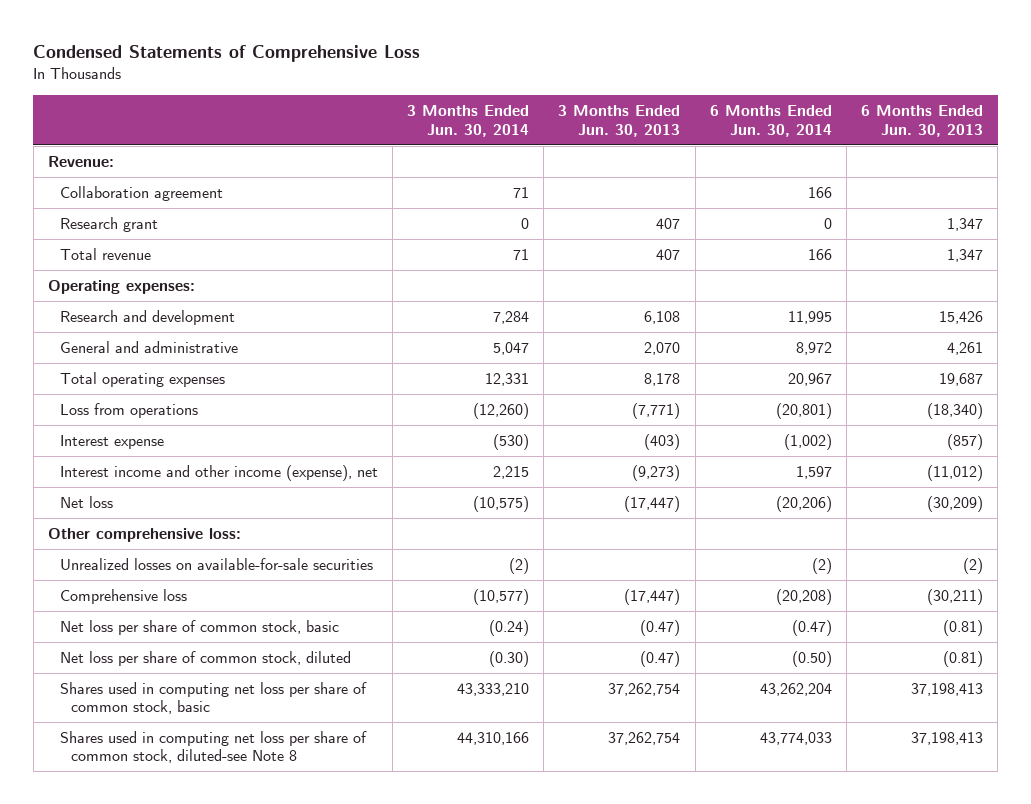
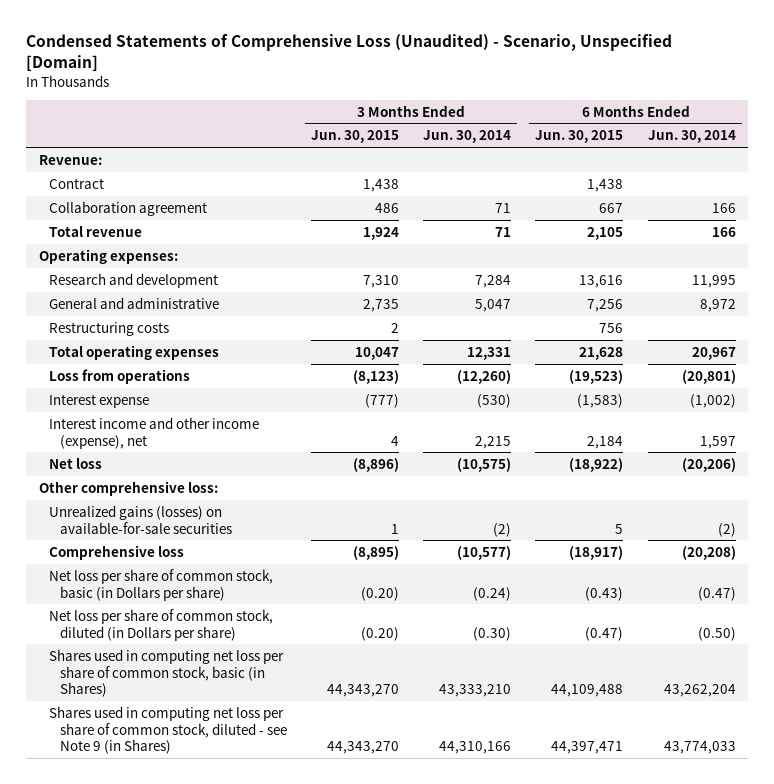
[33,45,421,63] Condensed Statements of Comprehensive Loss -> [26,34,673,72] Condensed Statements of Comprehensive Loss (Unaudited) - Scenario, Unspecified [Domain]
[558,105,681,137] 3 Months Ended Jun. 30, 2013 -> none
[861,105,984,137] 6 Months Ended Jun. 30, 2013 -> none
none -> [311,130,400,144] Jun. 30, 2015
none -> [535,130,624,144] Jun. 30, 2015
none -> [49,177,105,189] Contract
[59,216,158,232] Research grant -> none
none -> [49,321,170,336] Restructuring costs
[59,557,373,570] Unrealized losses on available-for-sale securities -> [49,504,233,534] Unrealized gains (losses) on available-for-sale securities
[59,619,339,635] Net loss per share of common stock, basic -> [49,568,274,601] Net loss per share of common stock, basic (in Dollars per share)
[59,650,351,666] Net loss per share of common stock, diluted -> [49,608,274,641] Net loss per share of common stock, diluted (in Dollars per share)
[59,681,367,715] Shares used in computing net loss per share of common stock, basic -> [49,648,285,698] Shares used in computing net loss per share of common stock, basic (in Shares)
[59,730,367,764] Shares used in computing net loss per share of common stock, diluted-see Note 8 -> [49,705,288,755] Shares used in computing net loss per share of common stock, diluted - see Note 9 (in Shares)

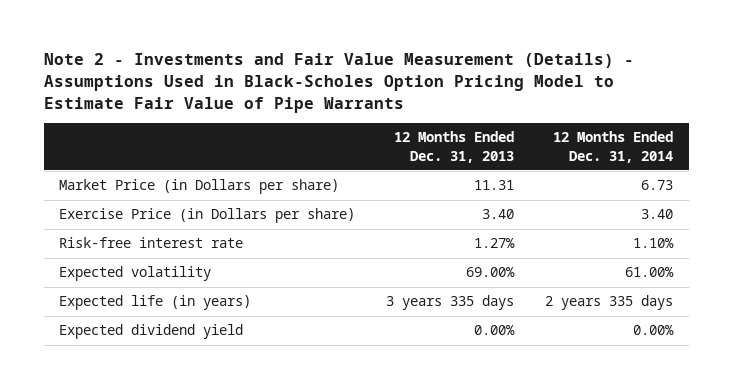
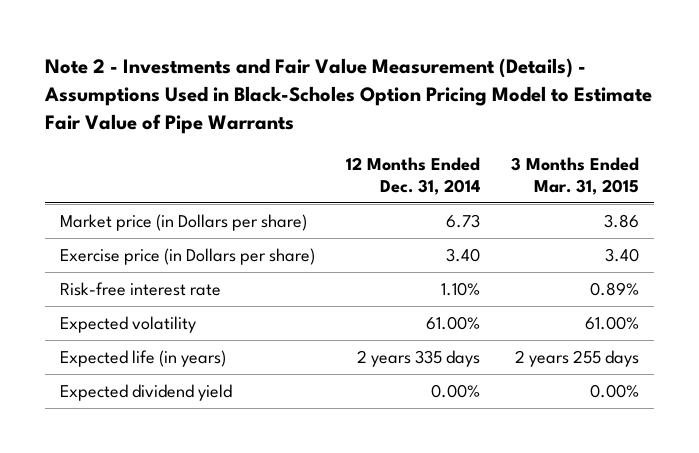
[394,131,515,163] 12 Months Ended Dec. 31, 2013 -> none
none -> [511,156,640,195] 3 Months Ended Mar. 31, 2015
[59,179,340,195] Market Price (in Dollars per share) -> [60,214,308,232] Market price (in Dollars per share)
[59,208,356,224] Exercise Price (in Dollars per share) -> [60,248,316,266] Exercise price (in Dollars per share)

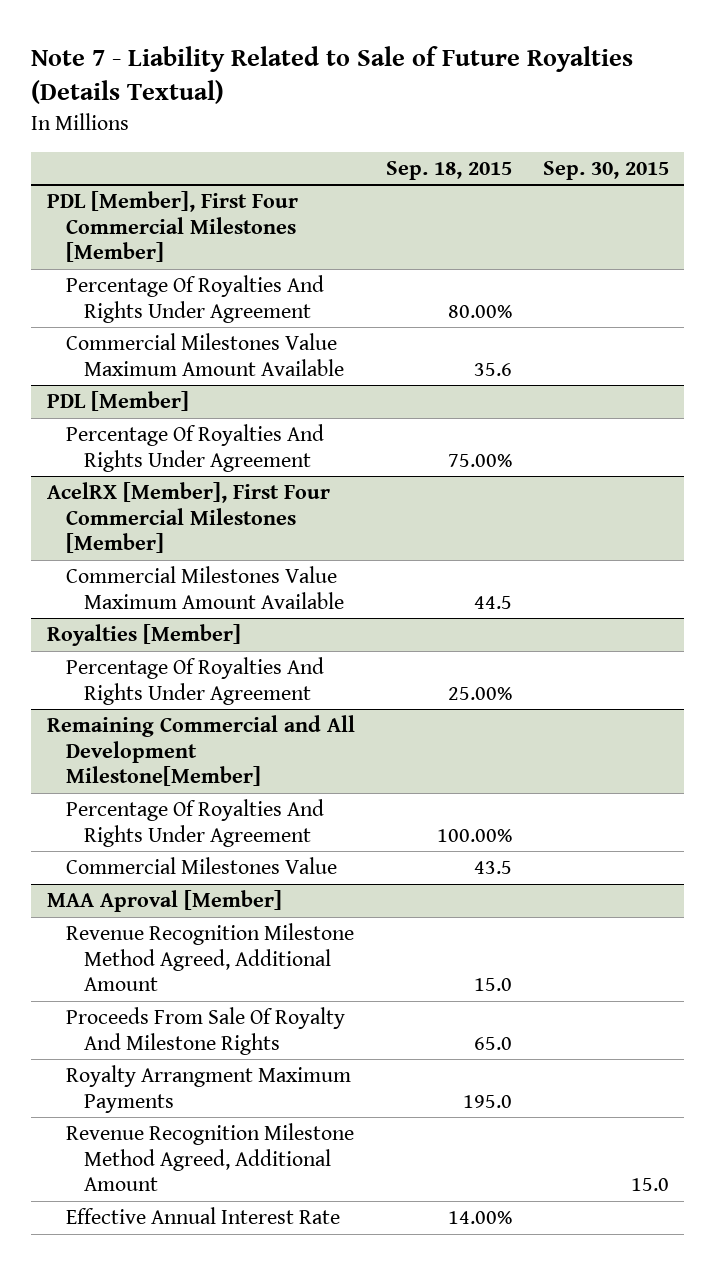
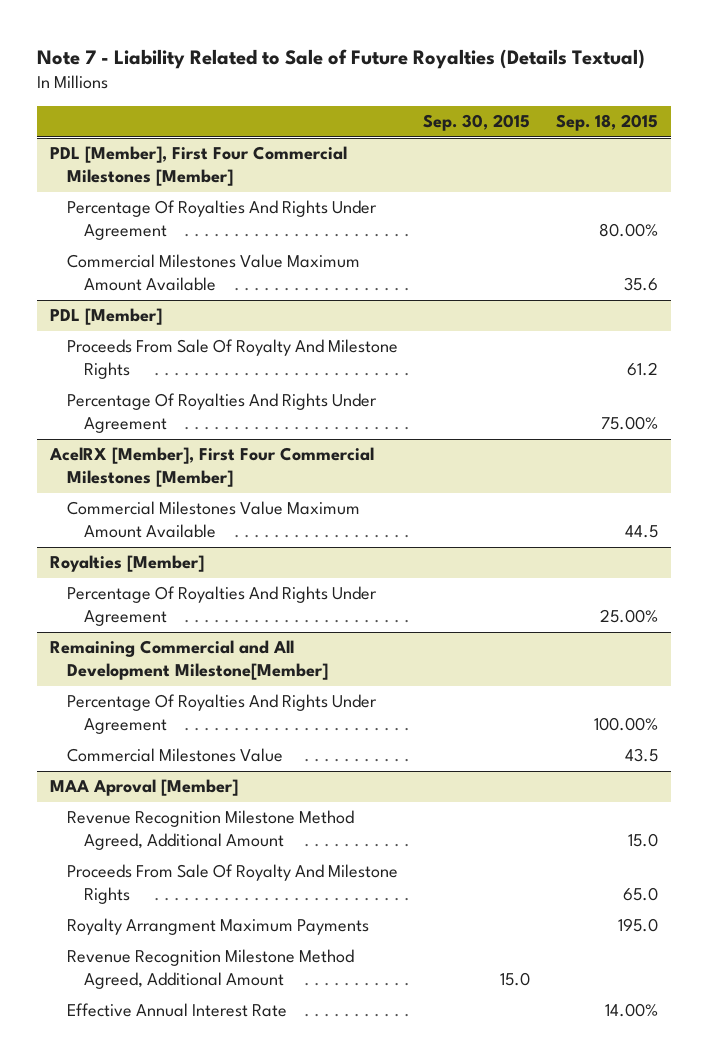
none -> [66,339,398,380] Proceeds From Sale Of Royalty And Milestone Rights

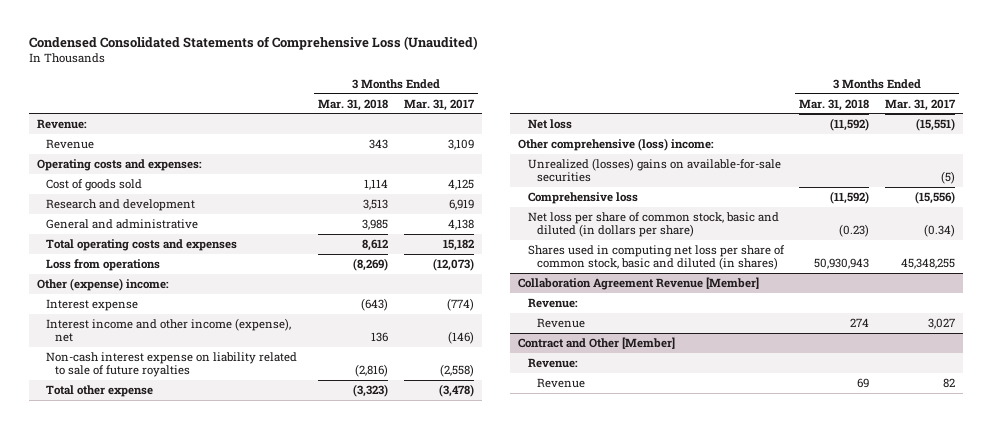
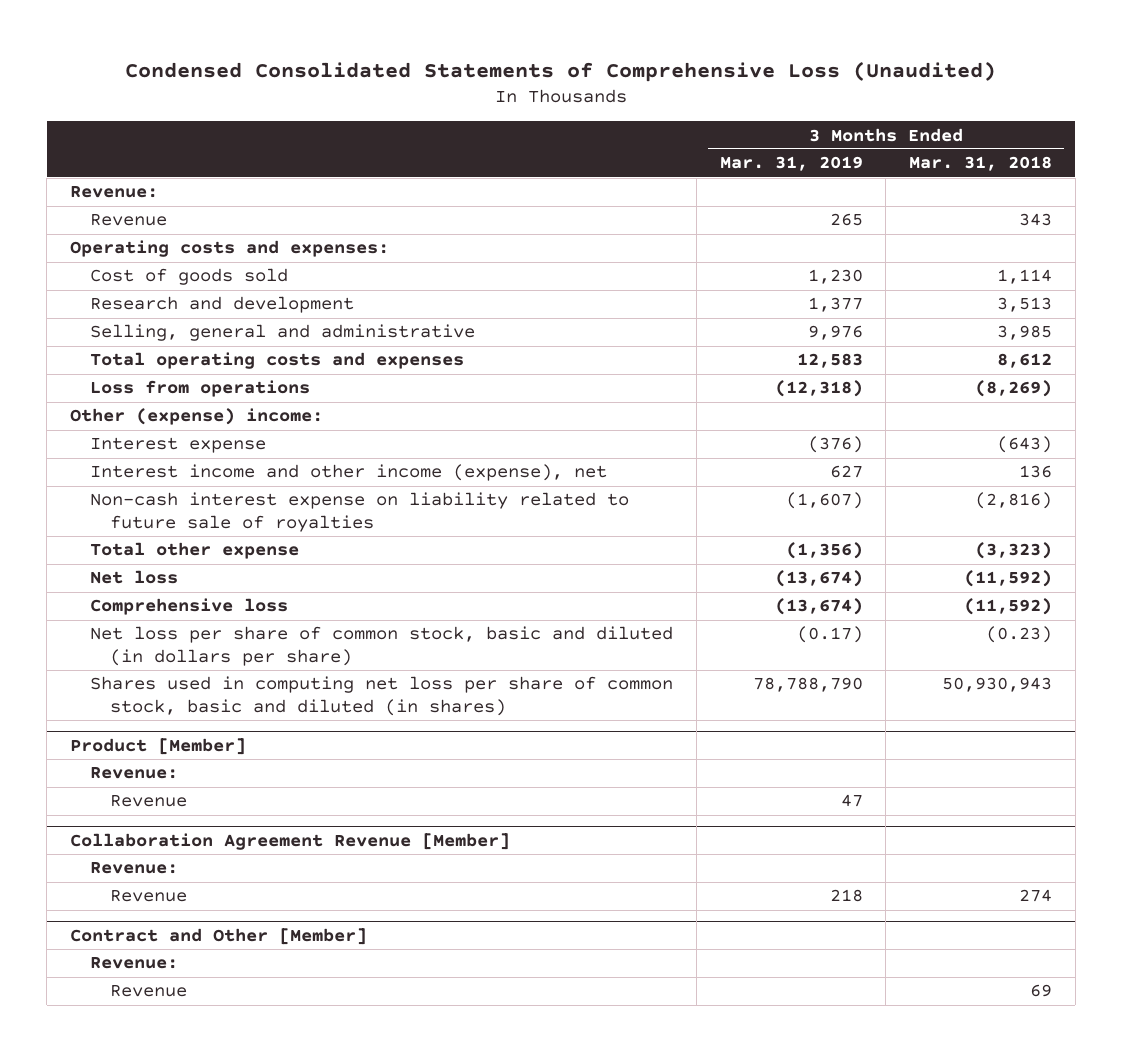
[403,98,475,111] Mar. 31, 2017 -> none
none -> [719,156,863,172] Mar. 31, 2019
[45,219,198,230] General and administrative -> [90,324,476,342] Selling, general and administrative
[45,352,297,378] Non-cash interest expense on liability related to sale of future royalties -> [90,492,630,533] Non-cash interest expense on liability related to future sale of royalties
[518,138,715,152] Other comprehensive (loss) income: -> none
[527,158,781,183] Unrealized (losses) gains on available-for-sale securities -> none
none -> [70,737,247,755] Product [Member]
none -> [90,767,179,780] Revenue:
none -> [110,795,188,808] Revenue

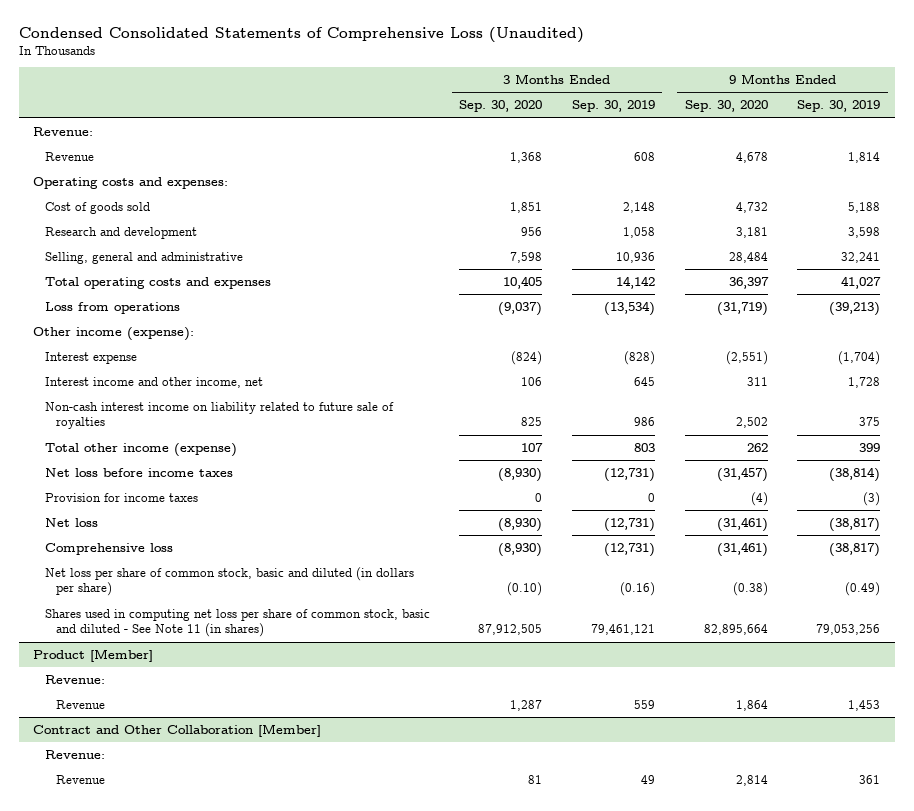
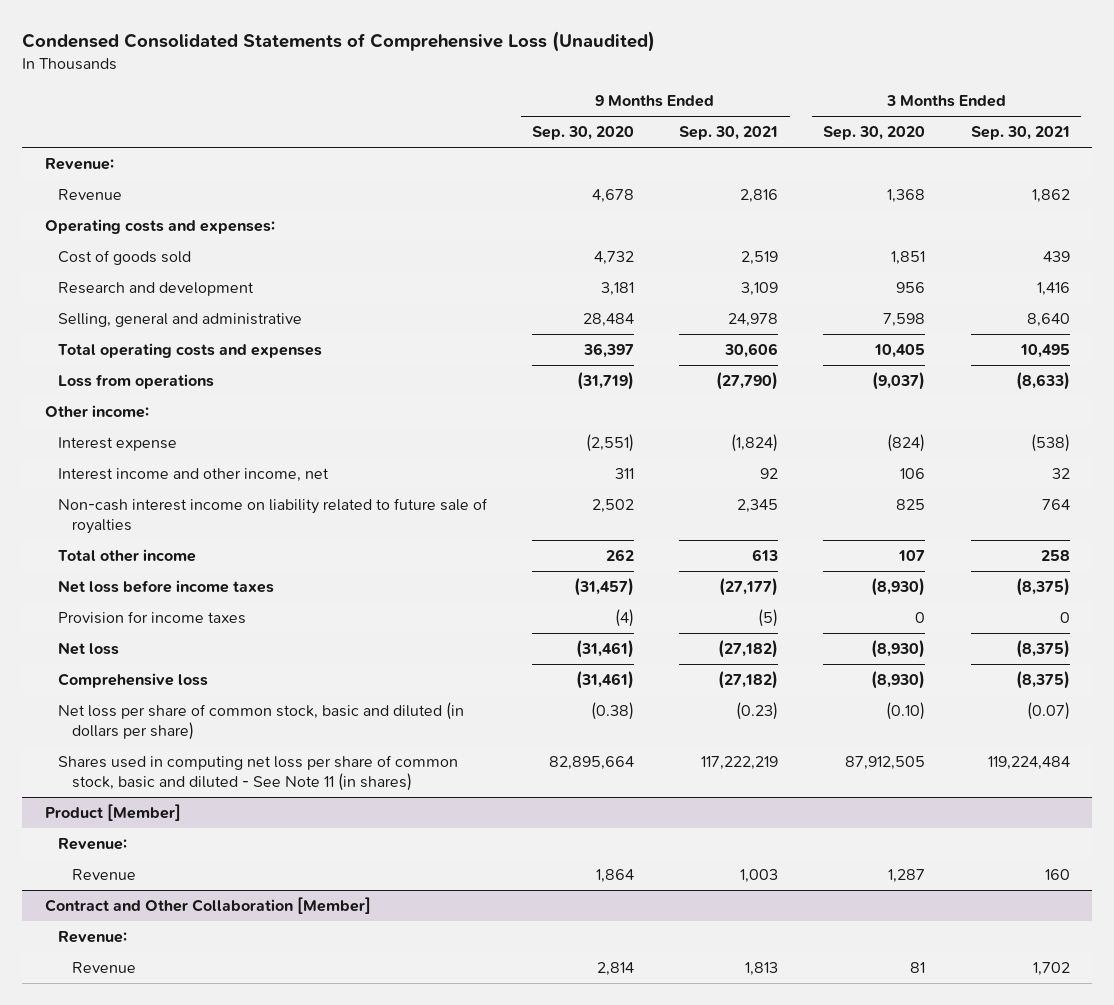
[572,100,656,113] Sep. 30, 2019 -> none
[797,100,881,113] Sep. 30, 2019 -> none
none -> [679,126,779,141] Sep. 30, 2021
none -> [970,126,1070,141] Sep. 30, 2021
[33,326,195,341] Other income (expense): -> [44,405,149,419] Other income:
[44,442,237,457] Total other income (expense) -> [58,549,197,563] Total other income

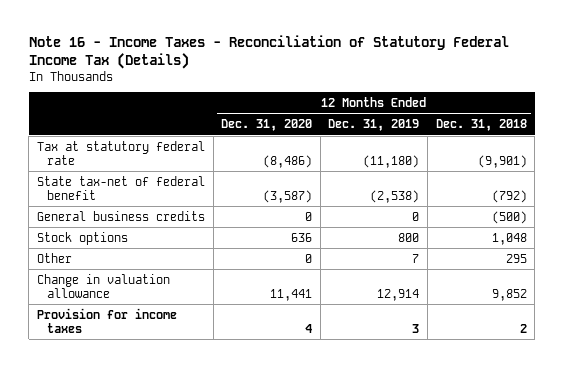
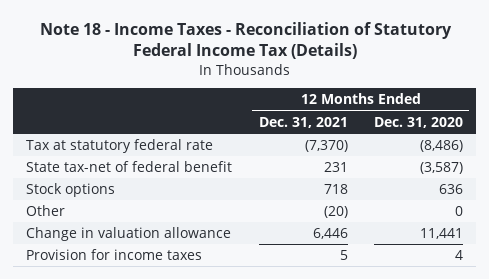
[28,34,509,70] Note 16 - Income Taxes - Reconciliation of Statutory Federal Income Tax (Details) -> [39,21,452,60] Note 18 - Income Taxes - Reconciliation of Statutory Federal Income Tax (Details)
[328,119,420,132] Dec. 31, 2019 -> none
[435,119,527,132] Dec. 31, 2018 -> none
none -> [258,116,348,128] Dec. 31, 2021
[36,210,205,221] General business credits -> none

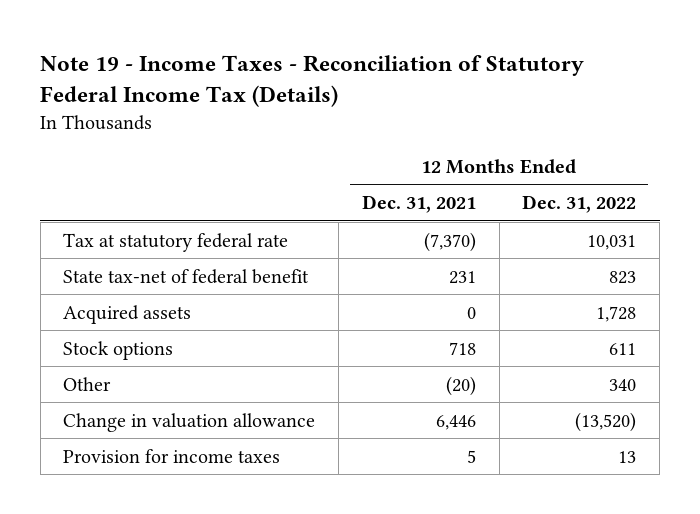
[39,21,452,60] Note 18 - Income Taxes - Reconciliation of Statutory Federal Income Tax (Details) -> [40,54,585,107] Note 19 - Income Taxes - Reconciliation of Statutory Federal Income Tax (Details)
[373,116,463,128] Dec. 31, 2020 -> none
none -> [522,195,637,214] Dec. 31, 2022
none -> [63,304,192,324] Acquired assets

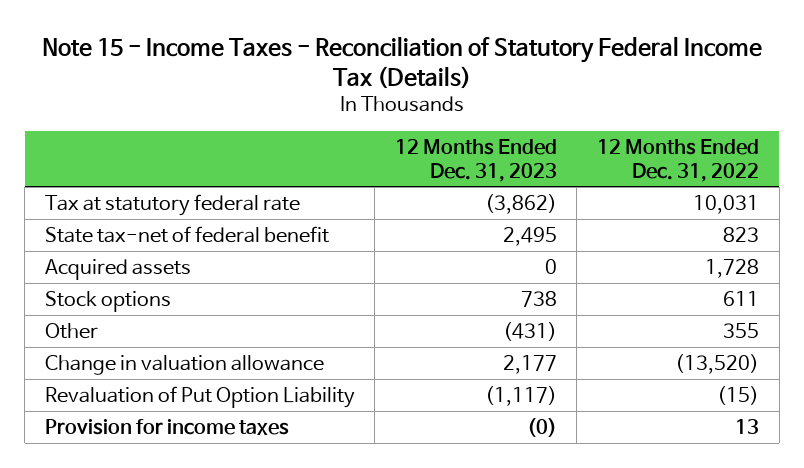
[40,54,585,107] Note 19 - Income Taxes - Reconciliation of Statutory Federal Income Tax (Details) -> [41,35,762,90] Note 15 - Income Taxes - Reconciliation of Statutory Federal Income Tax (Details)
[361,195,476,214] Dec. 31, 2021 -> none
none -> [394,138,557,182] 12 Months Ended Dec. 31, 2023
[609,378,637,391] 340 -> [722,322,759,338] 355
none -> [44,385,355,408] Revaluation of Put Option Liability

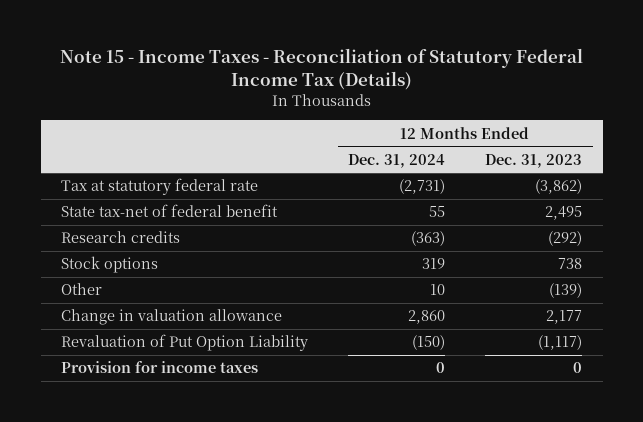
[596,138,759,182] 12 Months Ended Dec. 31, 2022 -> none
none -> [348,153,446,168] Dec. 31, 2024
[44,258,191,280] Acquired assets -> none
none -> [60,231,180,244] Research credits
[502,321,557,341] (431) -> [549,283,583,299] (139)
[526,417,557,437] (0) -> [573,362,583,374] 0

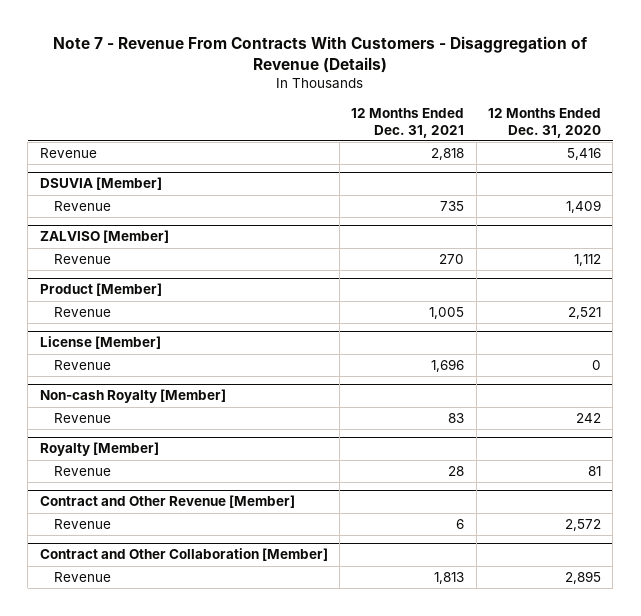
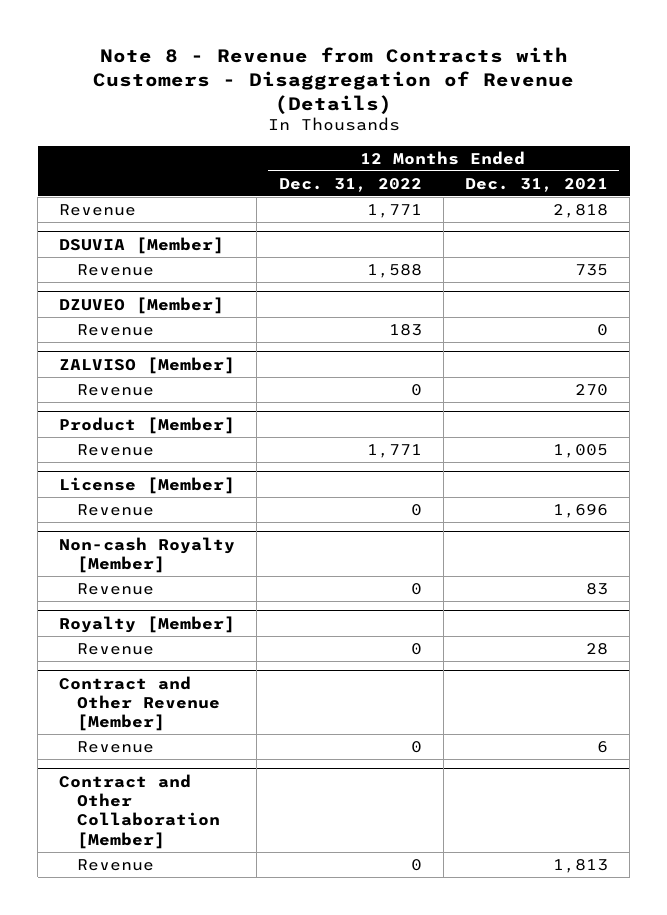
[53,35,589,73] Note 7 - Revenue From Contracts With Customers - Disaggregation of Revenue (Details) -> [92,46,574,114] Note 8 - Revenue from Contracts with Customers - Disaggregation of Revenue (Details)
[488,108,602,138] 12 Months Ended Dec. 31, 2020 -> none
none -> [278,177,422,192] Dec. 31, 2022
none -> [59,296,225,314] DZUVEO [Member]
none -> [76,323,154,336] Revenue

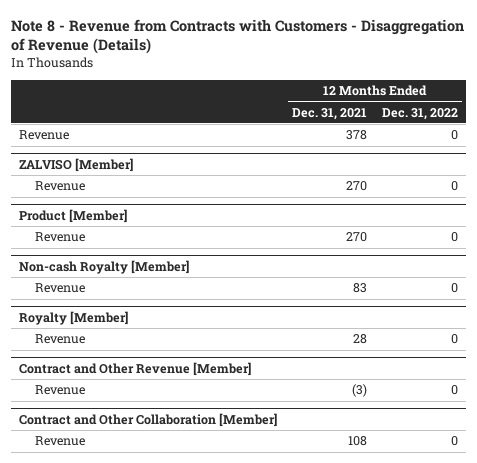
[59,236,225,254] DSUVIA [Member] -> none
[76,263,154,276] Revenue -> none
[59,296,225,314] DZUVEO [Member] -> none
[76,323,154,336] Revenue -> none
[366,203,422,218] 1,771 -> [451,130,459,141] 0
[552,203,608,218] 2,818 -> [345,130,367,141] 378
[59,476,236,494] License [Member] -> none
[76,503,154,516] Revenue -> none
[366,443,422,458] 1,771 -> [451,232,459,243] 0
[552,443,608,458] 1,005 -> [345,232,367,243] 270
[596,740,608,753] 6 -> [351,384,367,398] (3)
[552,858,608,873] 1,813 -> [347,436,367,447] 108

